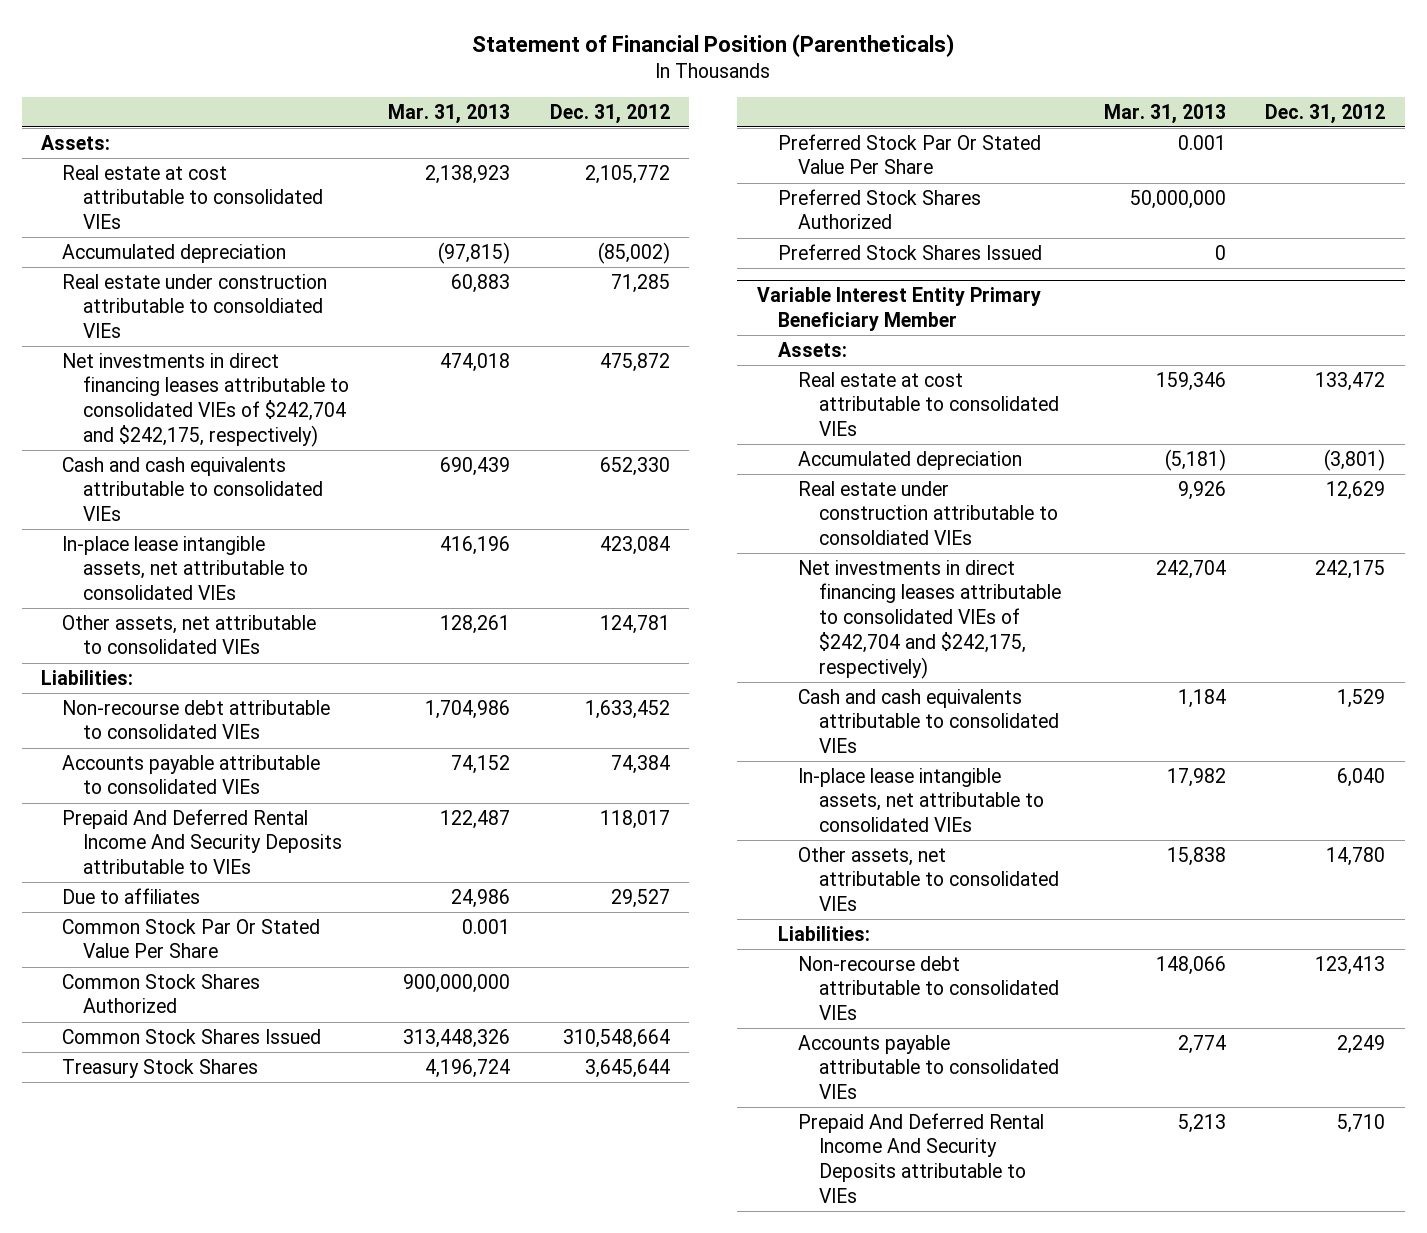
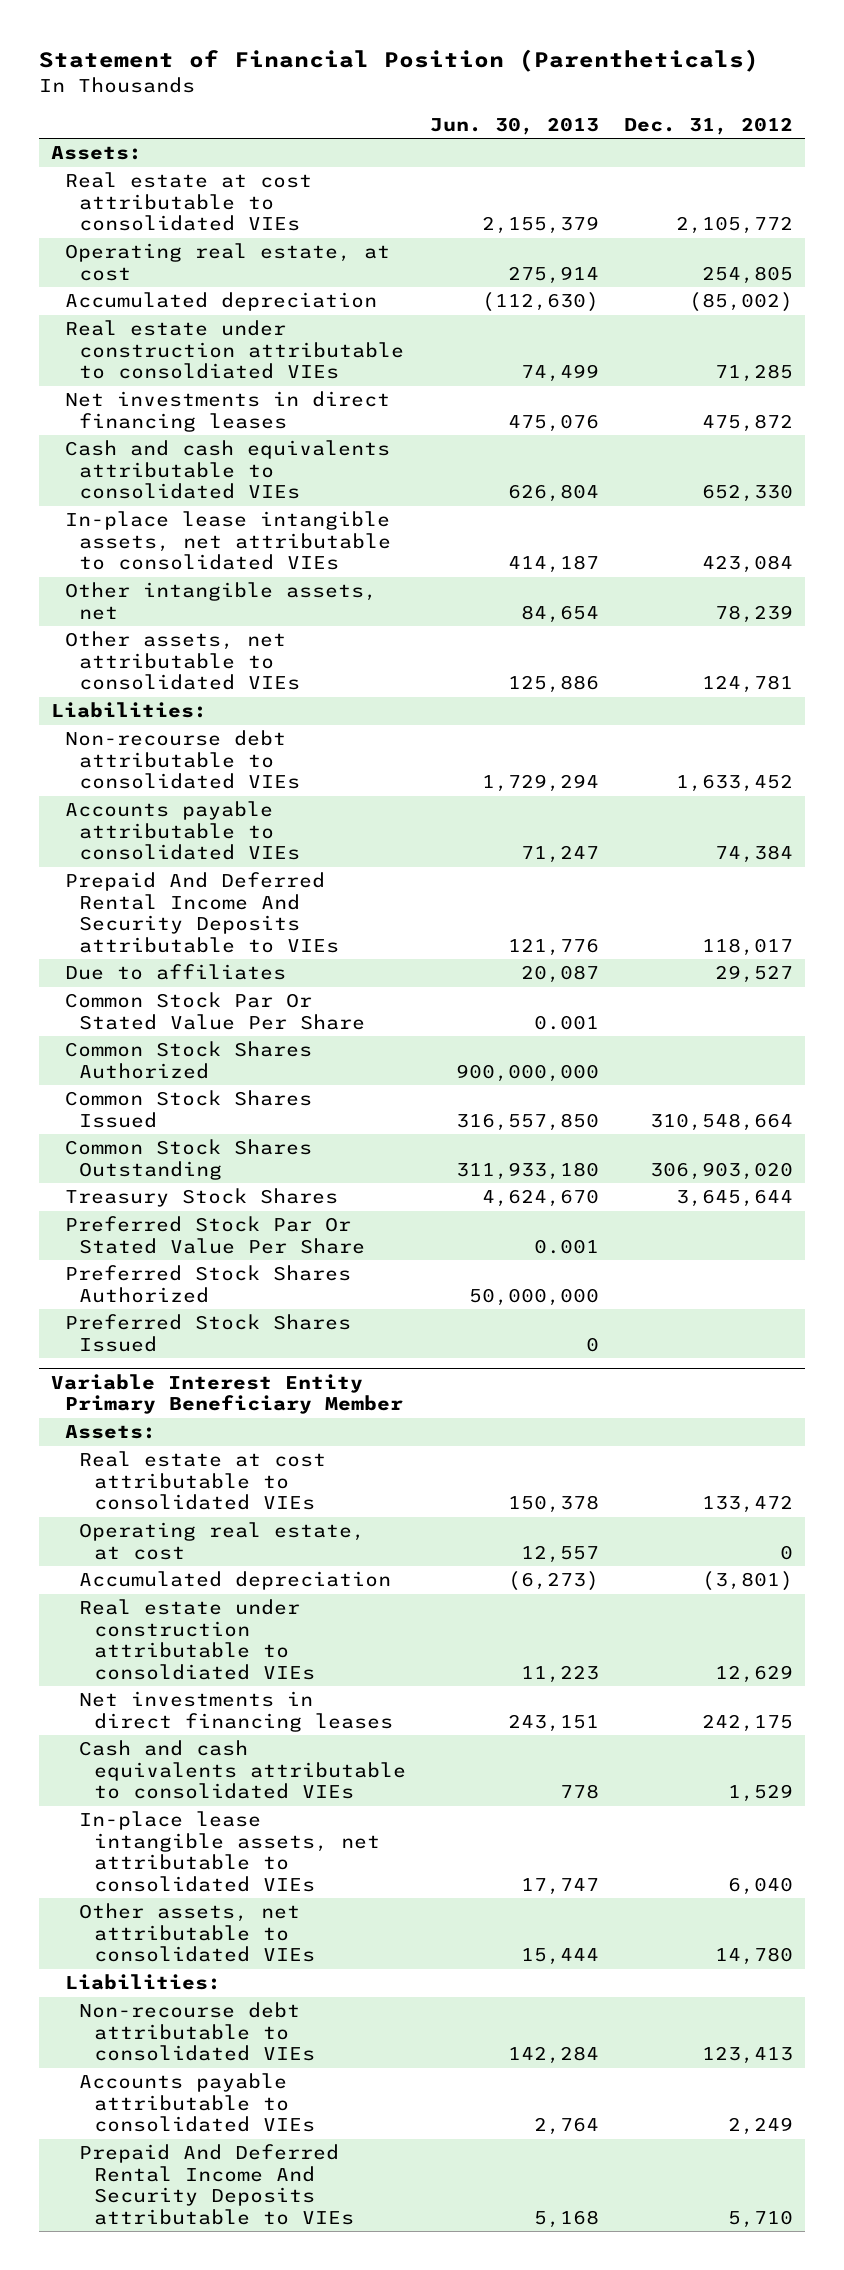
[388,103,511,124] Mar. 31, 2013 -> none
none -> [430,116,600,135] Jun. 30, 2013
none -> [65,243,391,281] Operating real estate, at cost
[61,352,349,447] Net investments in direct financing leases attributable to consolidated VIEs of $242,704 and $242,175, respectively) -> [65,391,391,432] Net investments in direct financing leases
none -> [65,582,378,620] Other intangible assets, net
none -> [65,1139,313,1180] Common Stock Shares Outstanding
none -> [79,1522,366,1560] Operating real estate, at cost
[798,559,1062,679] Net investments in direct financing leases attributable to consolidated VIEs of $242,704 and $242,175, respectively) -> [79,1691,393,1732] Net investments in direct financing leases

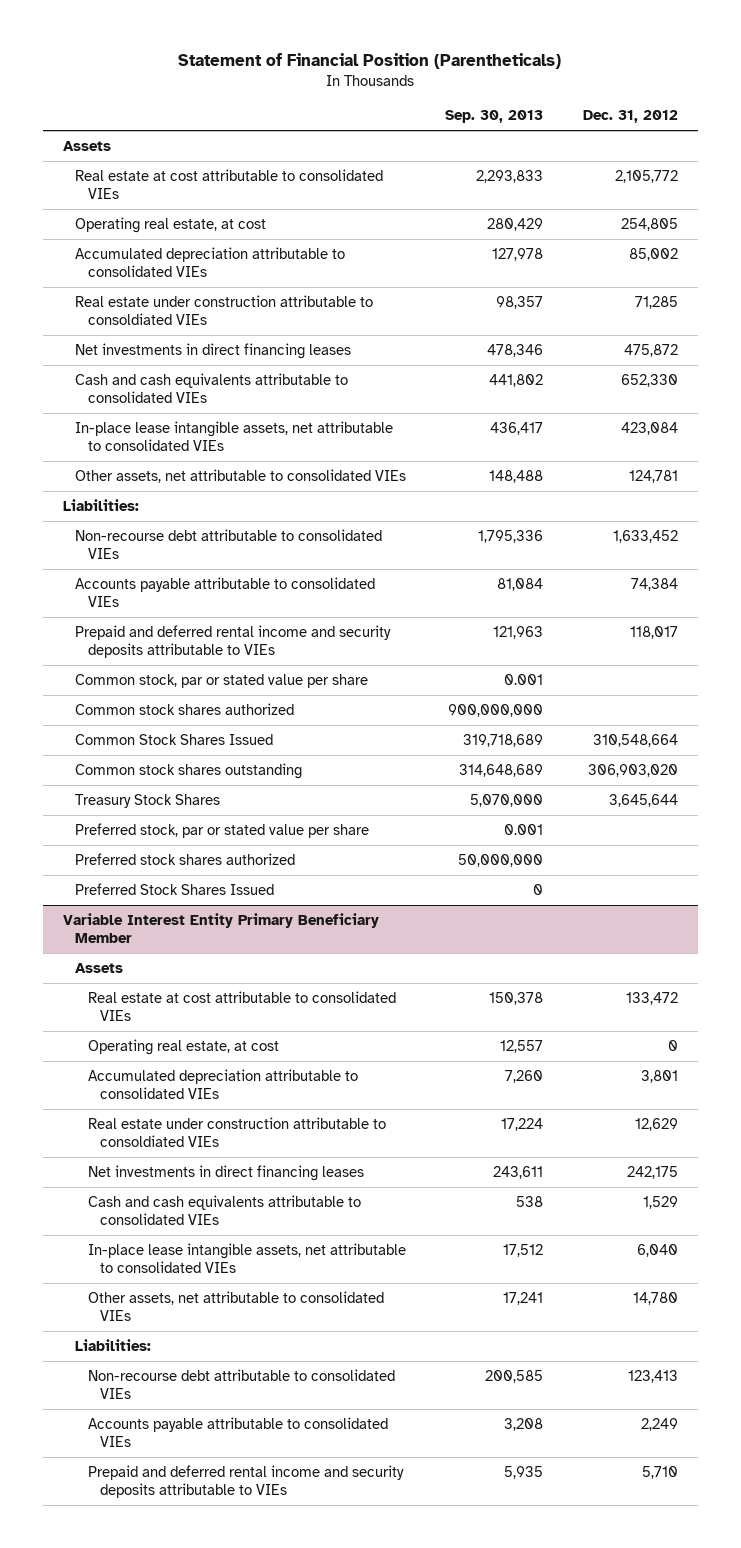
[430,116,600,135] Jun. 30, 2013 -> none
none -> [445,110,544,124] Sep. 30, 2013
[51,146,143,161] Assets: -> [62,140,111,151] Assets
[65,292,378,312] Accumulated depreciation -> [75,246,346,278] Accumulated depreciation attributable to consolidated VIEs
[688,292,793,313] (85,002) -> [628,247,678,261] 85,002
[65,582,378,620] Other intangible assets, net -> none
[65,964,287,981] Due to affiliates -> none
[65,872,340,953] Prepaid And Deferred Rental Income And Security Deposits attributable to VIEs -> [75,624,392,659] Prepaid and deferred rental income and security deposits attributable to VIEs
[65,992,366,1030] Common Stock Par Or Stated Value Per Share -> [75,673,369,688] Common stock, par or stated value per share
[65,1041,313,1079] Common Stock Shares Authorized -> [75,702,295,715] Common stock shares authorized
[65,1139,313,1180] Common Stock Shares Outstanding -> [75,762,303,779] Common stock shares outstanding
[65,1216,366,1254] Preferred Stock Par Or Stated Value Per Share -> [75,822,370,838] Preferred stock, par or stated value per share
[65,1265,352,1303] Preferred Stock Shares Authorized -> [75,852,296,865] Preferred stock shares authorized
[65,1425,157,1440] Assets: -> [75,962,124,973] Assets
[79,1571,392,1591] Accumulated depreciation -> [87,1068,358,1100] Accumulated depreciation attributable to consolidated VIEs
[701,1571,793,1592] (3,801) -> [640,1069,678,1083] 3,801
[79,2144,354,2225] Prepaid And Deferred Rental Income And Security Deposits attributable to VIEs -> [87,1464,404,1499] Prepaid and deferred rental income and security deposits attributable to VIEs

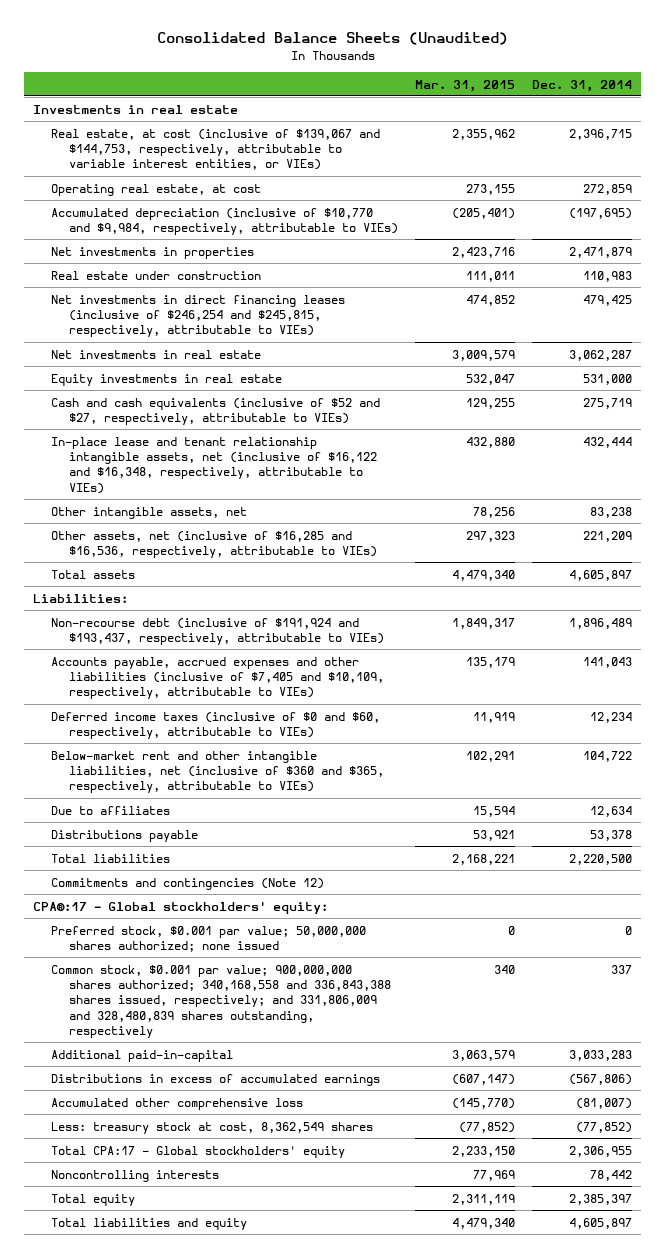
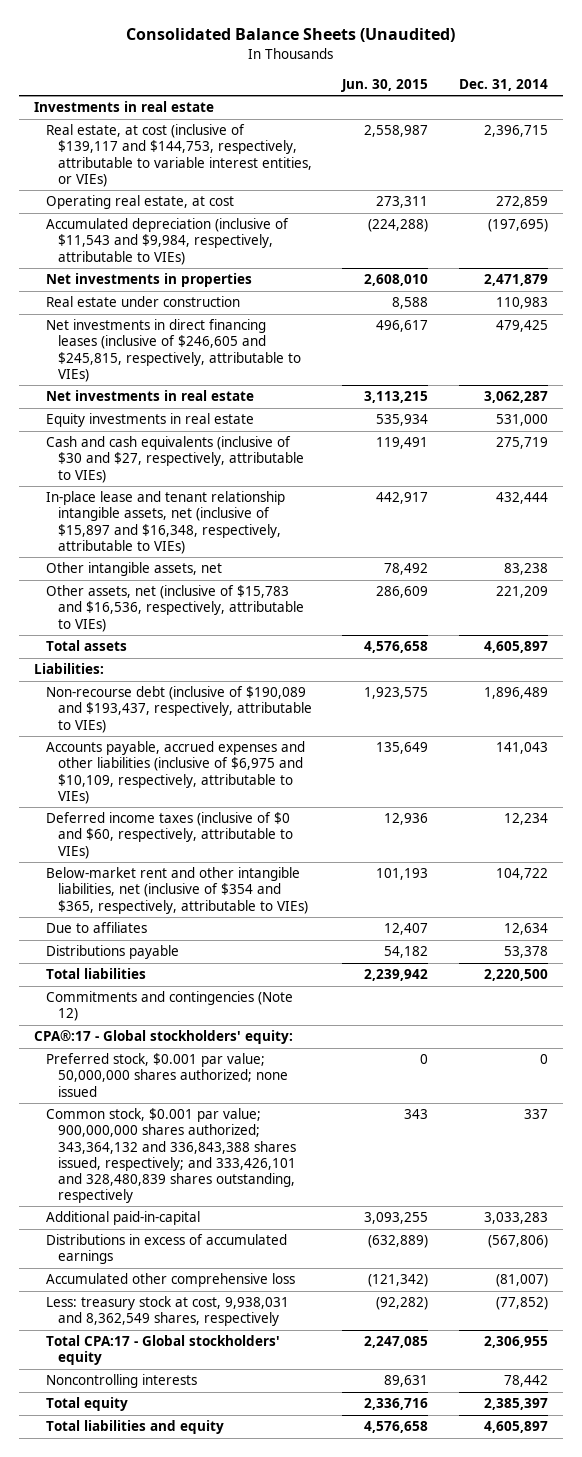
[414,79,515,92] Mar. 31, 2015 -> none
none -> [341,78,429,92] Jun. 30, 2015
[50,128,380,171] Real estate, at cost (inclusive of $139,067 and $144,753, respectively, attributable to variable interest entities, or VIEs) -> [45,124,312,187] Real estate, at cost (inclusive of $139,117 and $144,753, respectively, attributable to variable interest entities, or VIEs)
[50,207,398,235] Accumulated depreciation (inclusive of $10,770 and $9,984, respectively, attributable to VIEs) -> [45,218,289,265] Accumulated depreciation (inclusive of $11,543 and $9,984, respectively, attributable to VIEs)
[50,294,345,338] Net investments in direct financing leases (inclusive of $246,254 and $245,815, respectively, attributable to VIEs) -> [45,319,301,382] Net investments in direct financing leases (inclusive of $246,605 and $245,815, respectively, attributable to VIEs)
[50,397,380,425] Cash and cash equivalents (inclusive of $52 and $27, respectively, attributable to VIEs) -> [45,436,304,483] Cash and cash equivalents (inclusive of $30 and $27, respectively, attributable to VIEs)
[50,436,377,494] In-place lease and tenant relationship intangible assets, net (inclusive of $16,122 and $16,348, respectively, attributable to VIEs) -> [45,491,285,554] In-place lease and tenant relationship intangible assets, net (inclusive of $15,897 and $16,348, respectively, attributable to VIEs)
[50,530,377,558] Other assets, net (inclusive of $16,285 and $16,536, respectively, attributable to VIEs) -> [45,585,304,632] Other assets, net (inclusive of $15,783 and $16,536, respectively, attributable to VIEs)
[50,617,384,645] Non-recourse debt (inclusive of $191,924 and $193,437, respectively, attributable to VIEs) -> [45,686,312,733] Non-recourse debt (inclusive of $190,089 and $193,437, respectively, attributable to VIEs)
[50,656,384,700] Accounts payable, accrued expenses and other liabilities (inclusive of $7,405 and $10,109, respectively, attributable to VIEs) -> [45,741,305,804] Accounts payable, accrued expenses and other liabilities (inclusive of $6,975 and $10,109, respectively, attributable to VIEs)
[50,750,384,794] Below-market rent and other intangible liabilities, net (inclusive of $360 and $365, respectively, attributable to VIEs) -> [45,867,308,914] Below-market rent and other intangible liabilities, net (inclusive of $354 and $365, respectively, attributable to VIEs)
[50,964,391,1038] Common stock, $0.001 par value; 900,000,000 shares authorized; 340,168,558 and 336,843,388 shares issued, respectively; and 331,806,009 and 328,480,839 shares outstanding, respectively -> [45,1108,296,1203] Common stock, $0.001 par value; 900,000,000 shares authorized; 343,364,132 and 336,843,388 shares issued, respectively; and 333,426,101 and 328,480,839 shares outstanding, respectively
[50,1121,373,1134] Less: treasury stock at cost, 8,362,549 shares -> [45,1296,289,1327] Less: treasury stock at cost, 9,938,031 and 8,362,549 shares, respectively

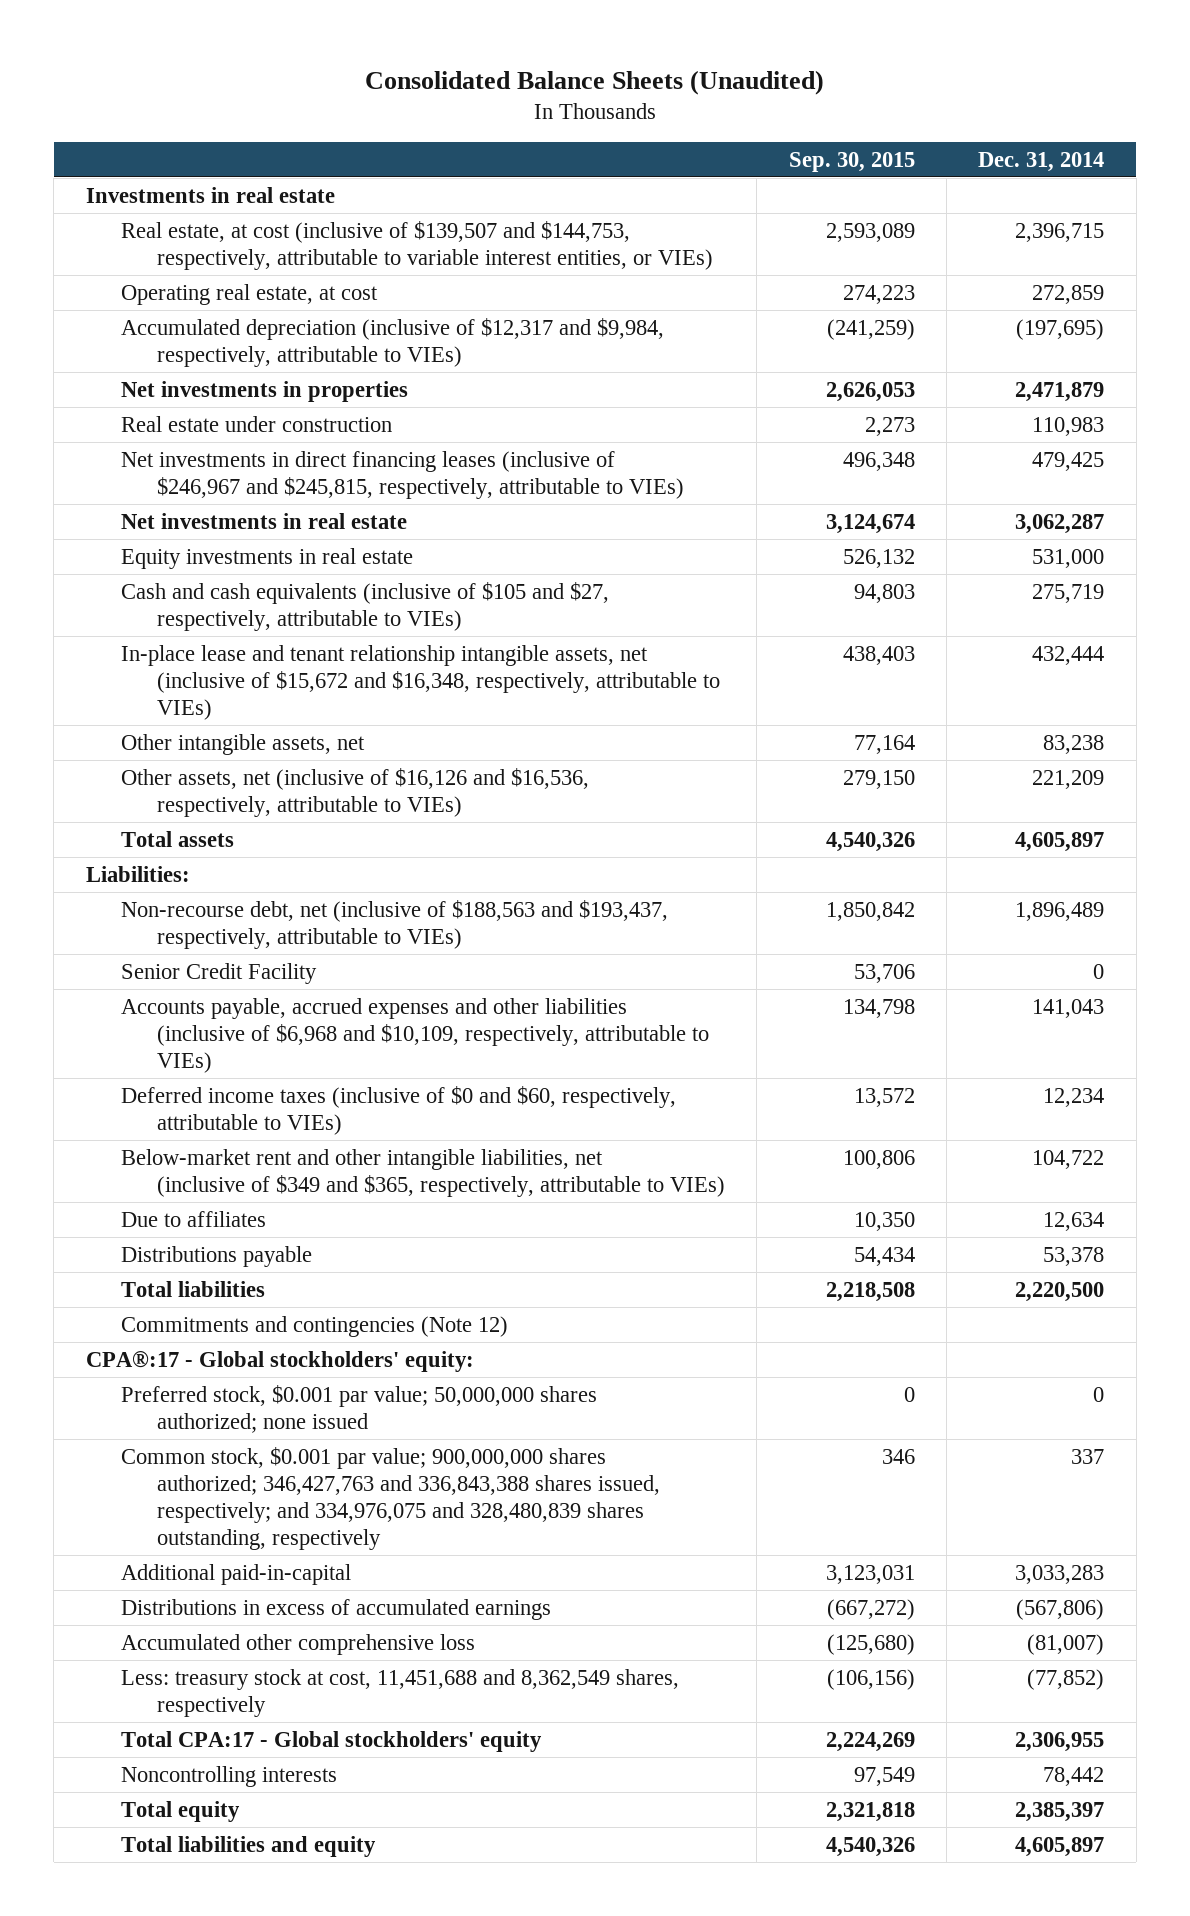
[341,78,429,92] Jun. 30, 2015 -> none
none -> [788,151,915,172] Sep. 30, 2015
[45,124,312,187] Real estate, at cost (inclusive of $139,117 and $144,753, respectively, attributable to variable interest entities, or VIEs) -> [121,220,713,270] Real estate, at cost (inclusive of $139,507 and $144,753, respectively, attributable to variable interest entities, or VIEs)
[45,218,289,265] Accumulated depreciation (inclusive of $11,543 and $9,984, respectively, attributable to VIEs) -> [121,317,665,367] Accumulated depreciation (inclusive of $12,317 and $9,984, respectively, attributable to VIEs)
[45,319,301,382] Net investments in direct financing leases (inclusive of $246,605 and $245,815, respectively, attributable to VIEs) -> [121,450,684,499] Net investments in direct financing leases (inclusive of $246,967 and $245,815, respectively, attributable to VIEs)
[45,436,304,483] Cash and cash equivalents (inclusive of $30 and $27, respectively, attributable to VIEs) -> [121,581,610,631] Cash and cash equivalents (inclusive of $105 and $27, respectively, attributable to VIEs)
[45,491,285,554] In-place lease and tenant relationship intangible assets, net (inclusive of $15,897 and $16,348, respectively, attributable to VIEs) -> [121,644,720,720] In-place lease and tenant relationship intangible assets, net (inclusive of $15,672 and $16,348, respectively, attributable to VIEs)
[45,585,304,632] Other assets, net (inclusive of $15,783 and $16,536, respectively, attributable to VIEs) -> [121,767,590,817] Other assets, net (inclusive of $16,126 and $16,536, respectively, attributable to VIEs)
[45,686,312,733] Non-recourse debt (inclusive of $190,089 and $193,437, respectively, attributable to VIEs) -> [121,899,669,949] Non-recourse debt, net (inclusive of $188,563 and $193,437, respectively, attributable to VIEs)
none -> [121,962,318,984] Senior Credit Facility
[45,741,305,804] Accounts payable, accrued expenses and other liabilities (inclusive of $6,975 and $10,109, respectively, attributable to VIEs) -> [121,997,709,1073] Accounts payable, accrued expenses and other liabilities (inclusive of $6,968 and $10,109, respectively, attributable to VIEs)
[45,867,308,914] Below-market rent and other intangible liabilities, net (inclusive of $354 and $365, respectively, attributable to VIEs) -> [121,1148,725,1197] Below-market rent and other intangible liabilities, net (inclusive of $349 and $365, respectively, attributable to VIEs)
[45,1108,296,1203] Common stock, $0.001 par value; 900,000,000 shares authorized; 343,364,132 and 336,843,388 shares issued, respectively; and 333,426,101 and 328,480,839 shares outstanding, respectively -> [121,1446,660,1550] Common stock, $0.001 par value; 900,000,000 shares authorized; 346,427,763 and 336,843,388 shares issued, respectively; and 334,976,075 and 328,480,839 shares outstanding, respectively
[45,1296,289,1327] Less: treasury stock at cost, 9,938,031 and 8,362,549 shares, respectively -> [121,1668,680,1717] Less: treasury stock at cost, 11,451,688 and 8,362,549 shares, respectively

